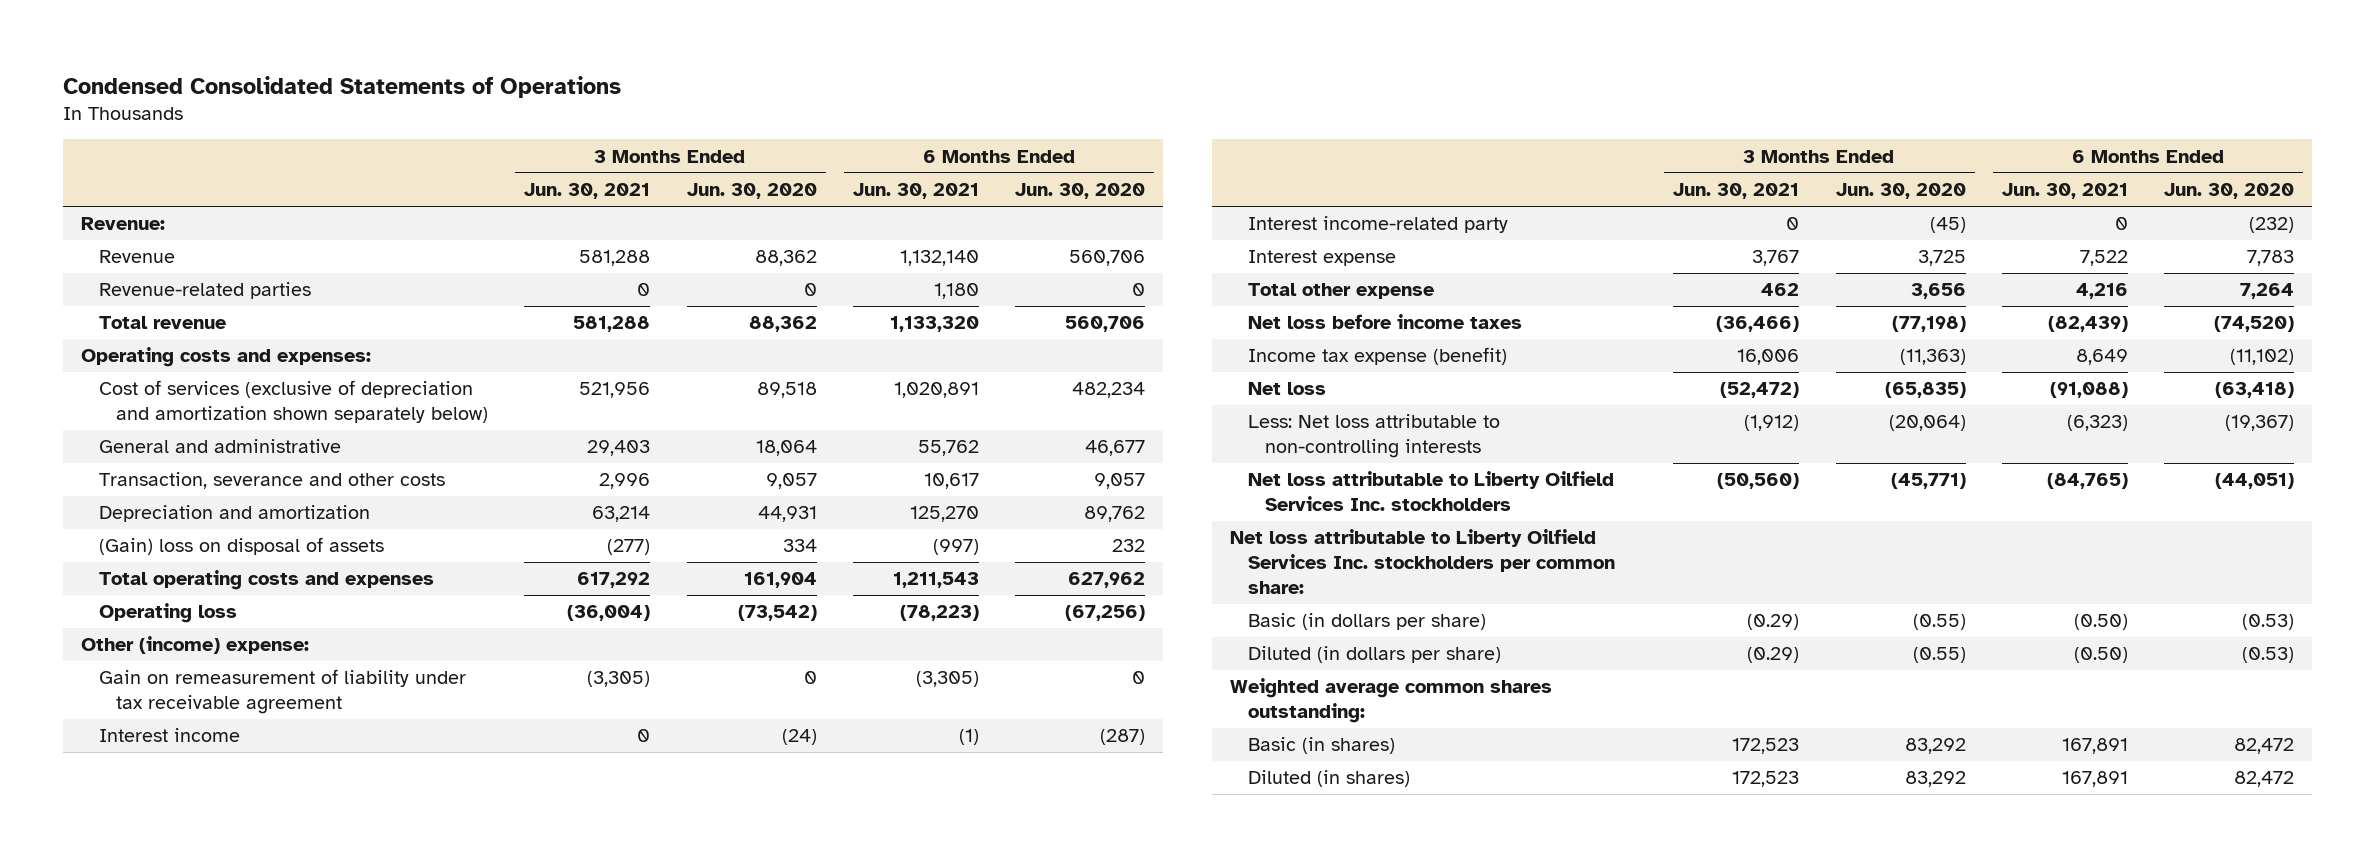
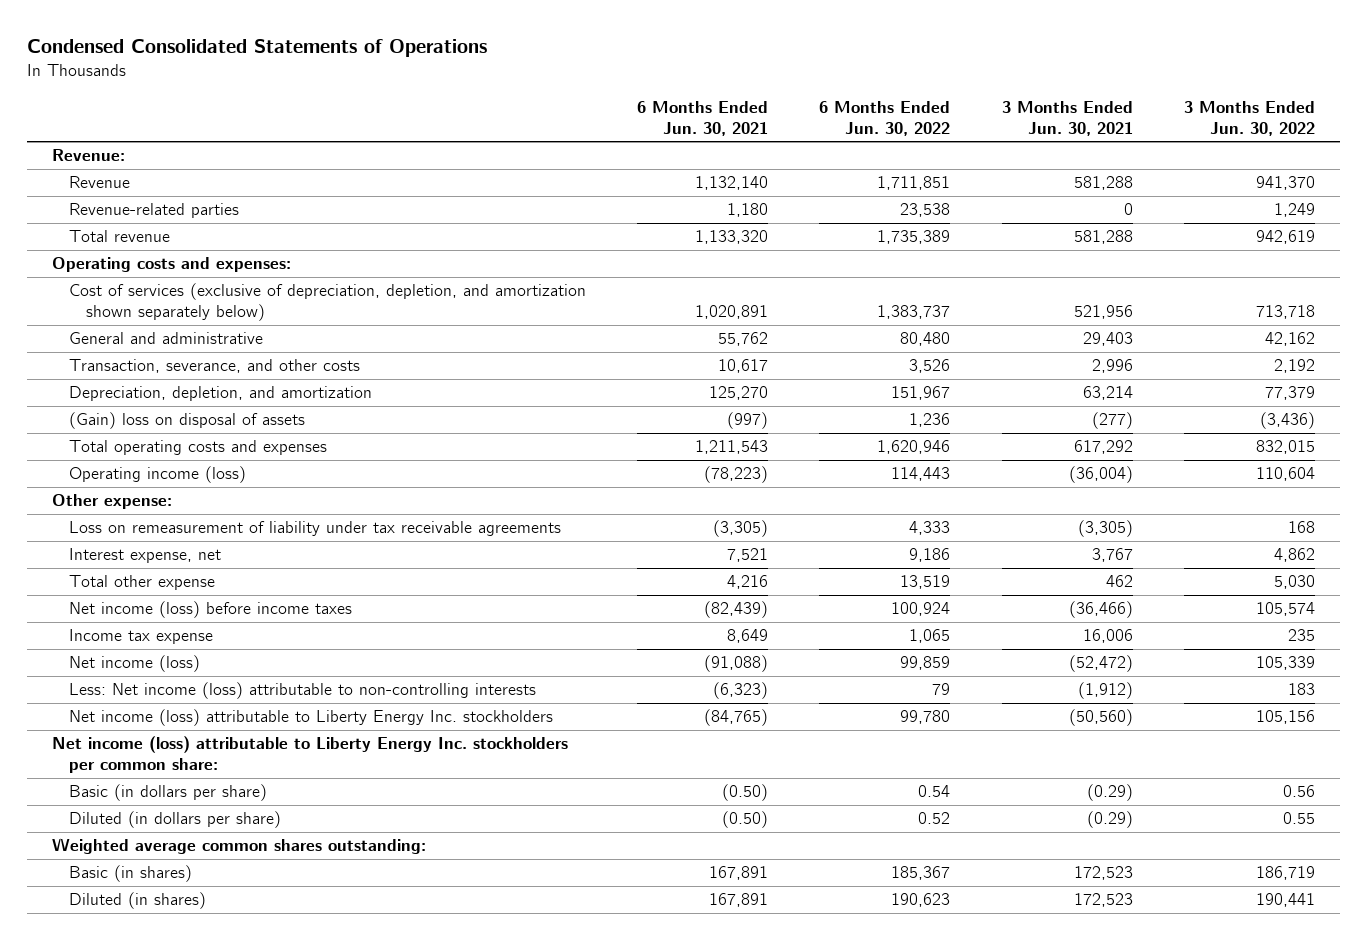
[686,183,817,200] Jun. 30, 2020 -> none
[1015,183,1146,200] Jun. 30, 2020 -> none
none -> [819,101,951,136] 6 Months Ended Jun. 30, 2022
none -> [1183,101,1315,136] 3 Months Ended Jun. 30, 2022
[98,380,489,424] Cost of services (exclusive of depreciation and amortization shown separately below) -> [69,283,587,321] Cost of services (exclusive of depreciation, depletion, and amortization shown separately below)
[98,472,445,490] Transaction, severance and other costs -> [69,359,361,374] Transaction, severance, and other costs
[98,505,370,523] Depreciation and amortization -> [69,386,373,402] Depreciation, depletion, and amortization
[98,728,240,743] Interest income -> none
[1247,216,1508,234] Interest income-related party -> none
[98,603,237,624] Operating loss -> [69,466,247,484] Operating income (loss)
[81,636,310,655] Other (income) expense: -> [52,494,173,510] Other expense:
[98,669,466,715] Gain on remeasurement of liability under tax receivable agreement -> [69,521,562,537] Loss on remeasurement of liability under tax receivable agreements
[1247,250,1396,267] Interest expense -> [69,548,222,564] Interest expense, net
[2079,250,2128,267] 7,522 -> [727,548,769,563] 7,521
[1247,314,1522,330] Net loss before income taxes -> [69,601,353,619] Net income (loss) before income taxes
[1247,347,1507,366] Income tax expense (benefit) -> [69,629,214,645] Income tax expense
[1247,382,1326,396] Net loss -> [69,655,201,673] Net income (loss)
[1247,414,1500,459] Less: Net loss attributable to non-controlling interests -> [69,682,537,700] Less: Net income (loss) attributable to non-controlling interests
[1247,471,1614,512] Net loss attributable to Liberty Oilfield Services Inc. stockholders -> [69,709,554,727] Net income (loss) attributable to Liberty Energy Inc. stockholders
[1230,529,1615,595] Net loss attributable to Liberty Oilfield Services Inc. stockholders per common share: -> [52,736,569,773] Net income (loss) attributable to Liberty Energy Inc. stockholders per common share:

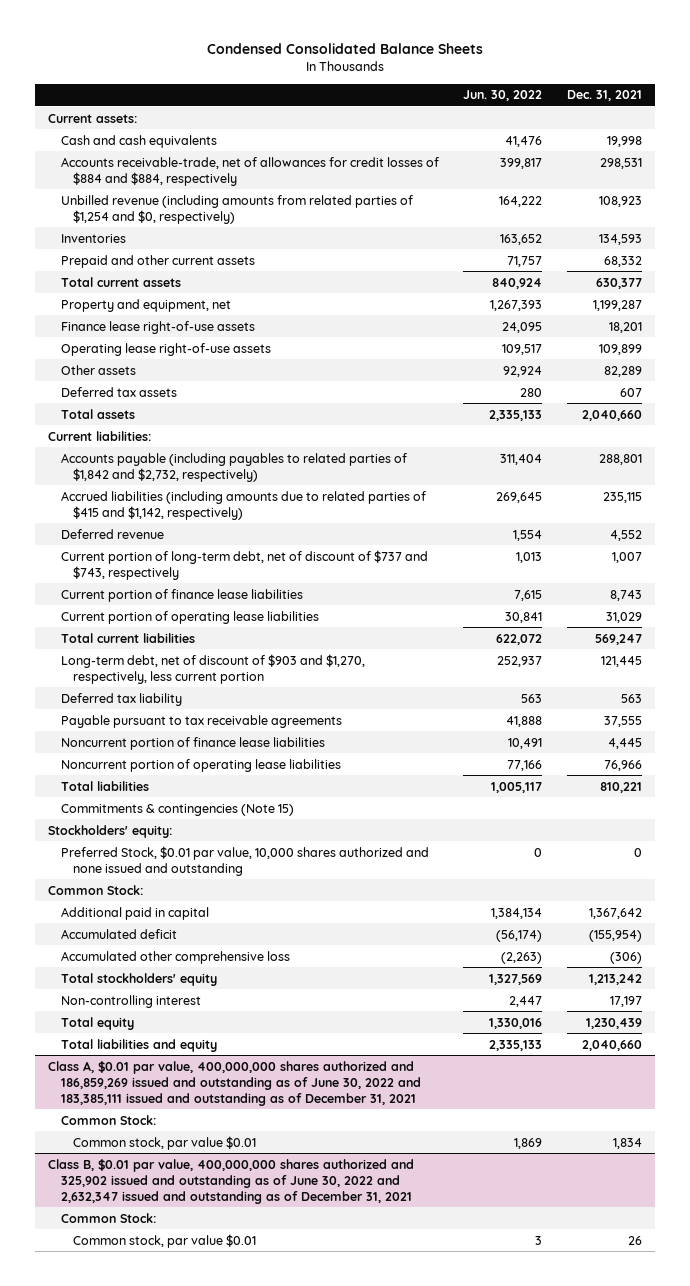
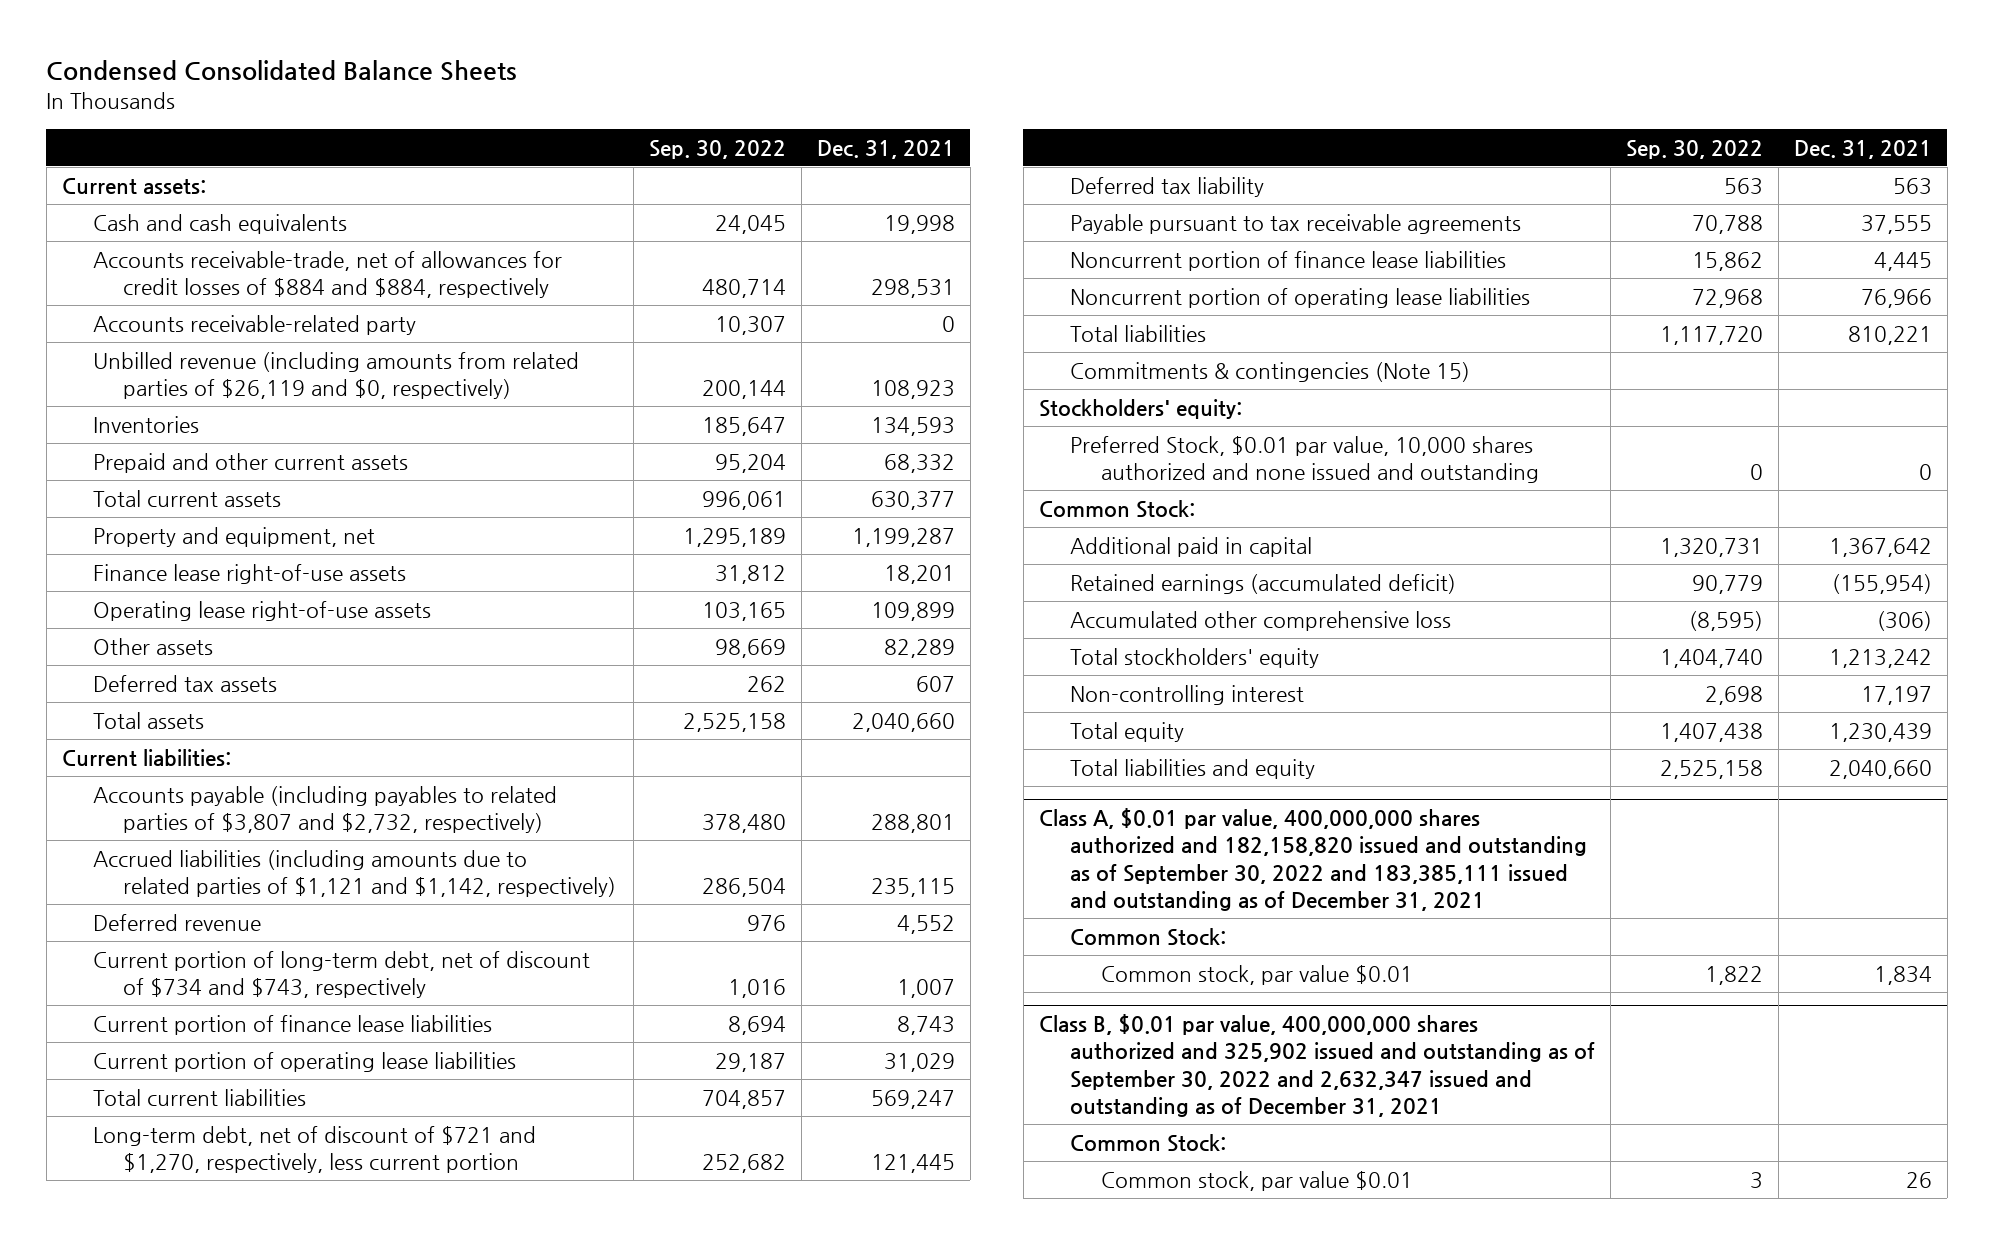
[463,90,543,102] Jun. 30, 2022 -> none
none -> [648,139,786,159] Sep. 30, 2022
none -> [92,314,416,335] Accounts receivable-related party
[60,194,413,224] Unbilled revenue (including amounts from related parties of $1,254 and $0, respectively) -> [92,351,579,399] Unbilled revenue (including amounts from related parties of $26,119 and $0, respectively)
[60,452,407,482] Accounts payable (including payables to related parties of $1,842 and $2,732, respectively) -> [92,785,557,833] Accounts payable (including payables to related parties of $3,807 and $2,732, respectively)
[60,490,426,520] Accrued liabilities (including amounts due to related parties of $415 and $1,142, respectively) -> [92,849,617,897] Accrued liabilities (including amounts due to related parties of $1,121 and $1,142, respectively)
[60,549,428,580] Current portion of long-term debt, net of discount of $737 and $743, respectively -> [92,950,590,998] Current portion of long-term debt, net of discount of $734 and $743, respectively
[60,653,365,684] Long-term debt, net of discount of $903 and $1,270, respectively, less current portion -> [92,1125,536,1173] Long-term debt, net of discount of $721 and $1,270, respectively, less current portion
[60,928,177,939] Accumulated deficit -> [1069,573,1456,594] Retained earnings (accumulated deficit)
[47,1060,421,1106] Class A, $0.01 par value, 400,000,000 shares authorized and 186,859,269 issued and outstanding as of June 30, 2022 and 183,385,111 issued and outstanding as of December 31, 2021 -> [1038,808,1587,911] Class A, $0.01 par value, 400,000,000 shares authorized and 182,158,820 issued and outstanding as of September 30, 2022 and 183,385,111 issued and outstanding as of December 31, 2021
[47,1158,414,1204] Class B, $0.01 par value, 400,000,000 shares authorized and 325,902 issued and outstanding as of June 30, 2022 and 2,632,347 issued and outstanding as of December 31, 2021 -> [1038,1014,1595,1117] Class B, $0.01 par value, 400,000,000 shares authorized and 325,902 issued and outstanding as of September 30, 2022 and 2,632,347 issued and outstanding as of December 31, 2021

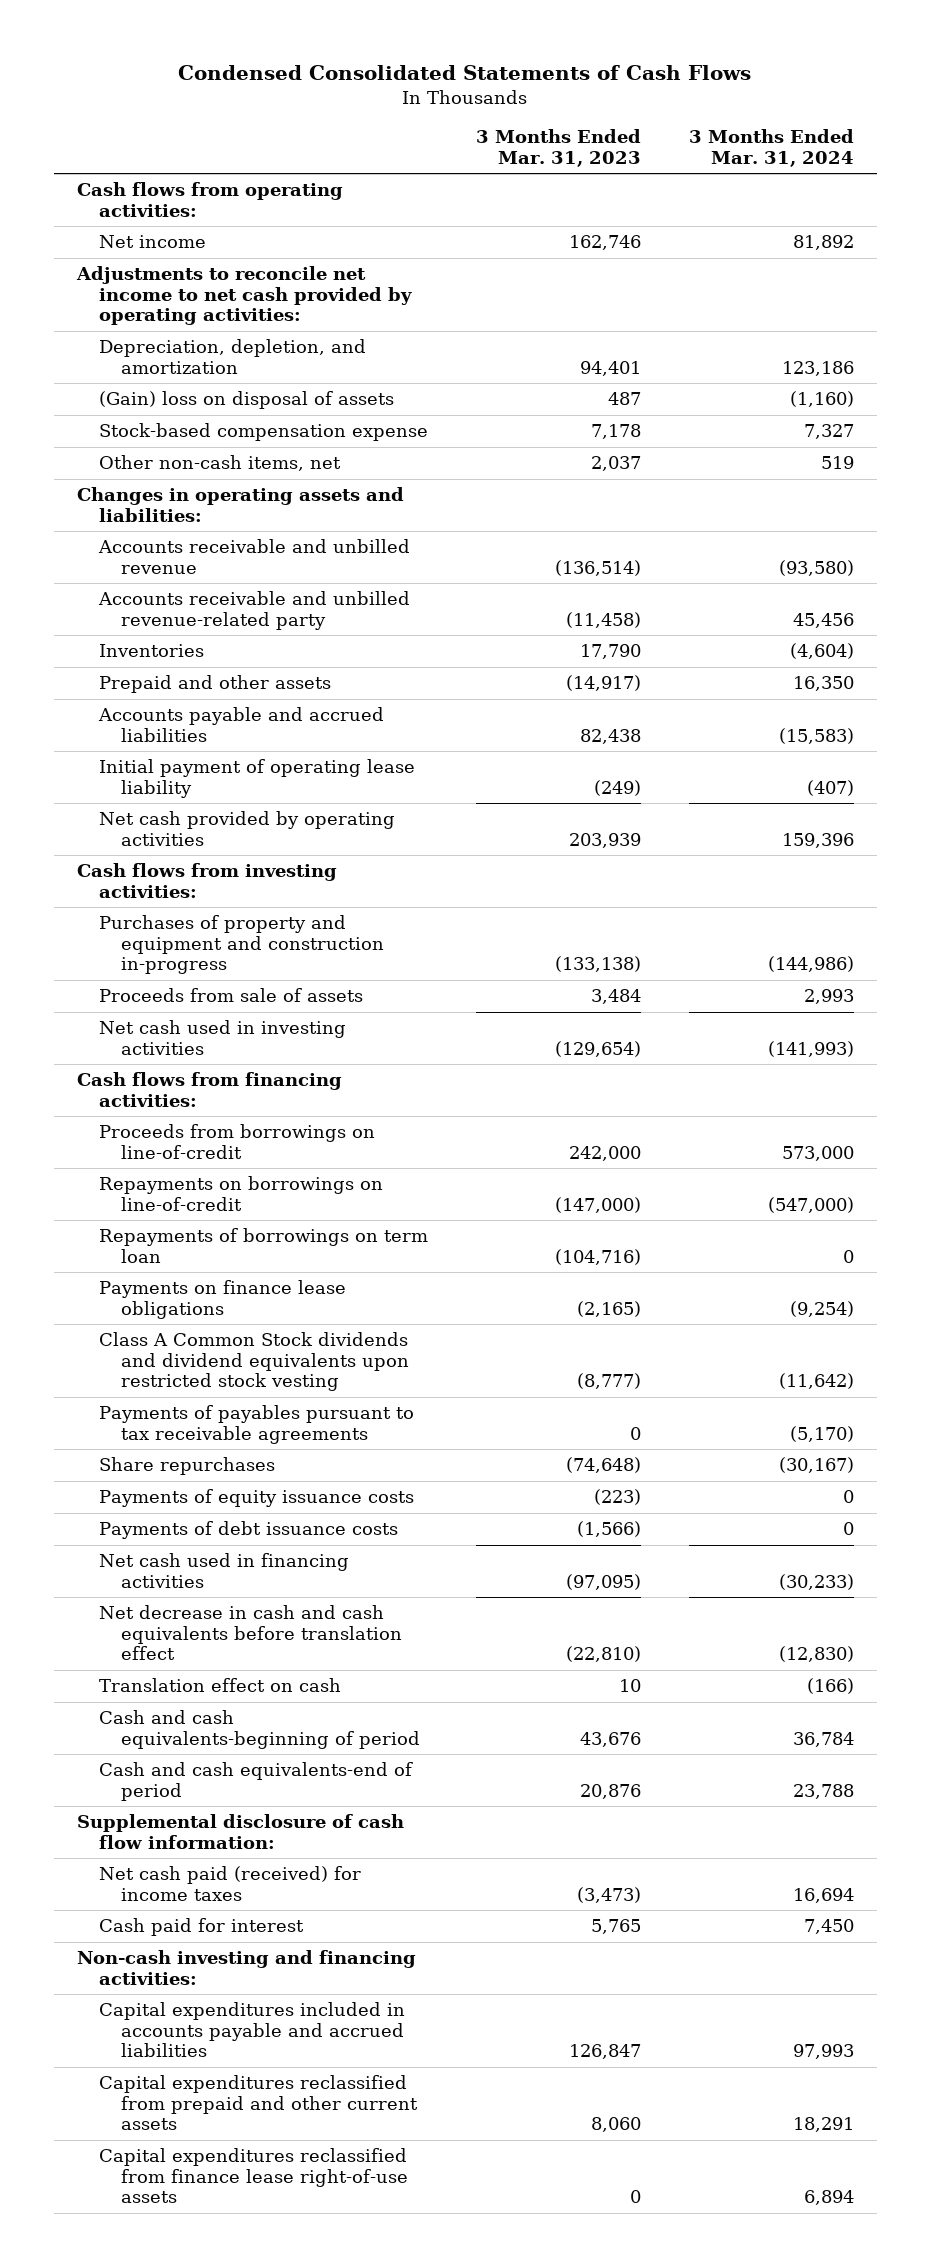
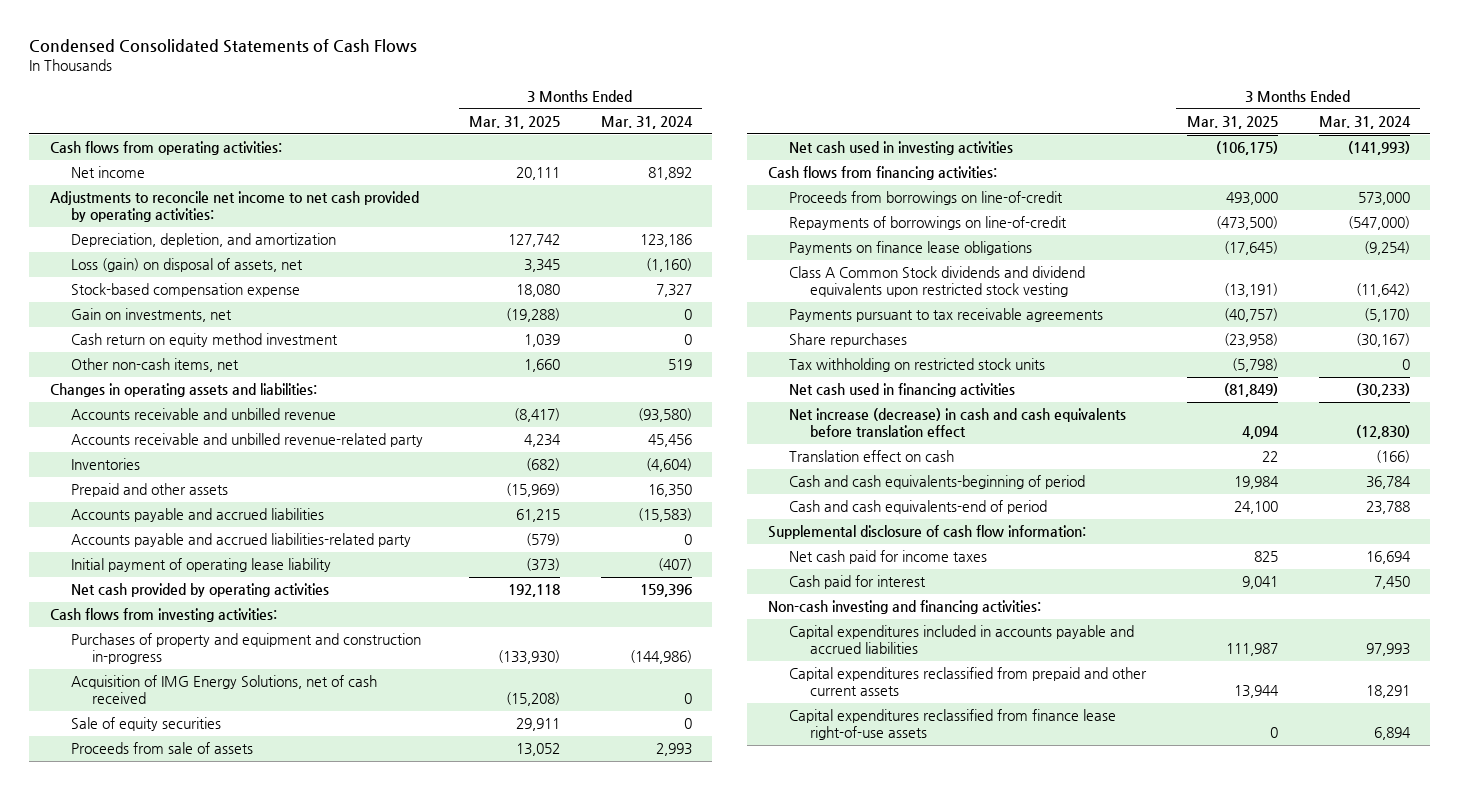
[475,129,641,167] 3 Months Ended Mar. 31, 2023 -> none
none -> [468,116,560,130] Mar. 31, 2025
[99,391,395,410] (Gain) loss on disposal of assets -> [70,258,303,273] Loss (gain) on disposal of assets, net
none -> [70,308,232,323] Gain on investments, net
none -> [70,333,338,348] Cash return on equity method investment
none -> [70,533,411,548] Accounts payable and accrued liabilities-related party
none -> [70,675,377,704] Acquisition of IMG Energy Solutions, net of cash received
none -> [70,717,221,732] Sale of equity securities
[99,1228,429,1263] Repayments of borrowings on term loan -> none
[99,1176,384,1211] Repayments on borrowings on line-of-credit -> [788,216,1067,231] Repayments of borrowings on line-of-credit
[99,1405,415,1444] Payments of payables pursuant to tax receivable agreements -> [788,308,1103,323] Payments pursuant to tax receivable agreements
[99,1489,415,1508] Payments of equity issuance costs -> none
[99,1521,399,1540] Payments of debt issuance costs -> none
none -> [788,358,1045,373] Tax withholding on restricted stock units
[99,1605,403,1660] Net decrease in cash and cash equivalents before translation effect -> [788,408,1126,437] Net increase (decrease) in cash and cash equivalents before translation effect
[99,1866,362,1901] Net cash paid (received) for income taxes -> [788,550,987,565] Net cash paid for income taxes

